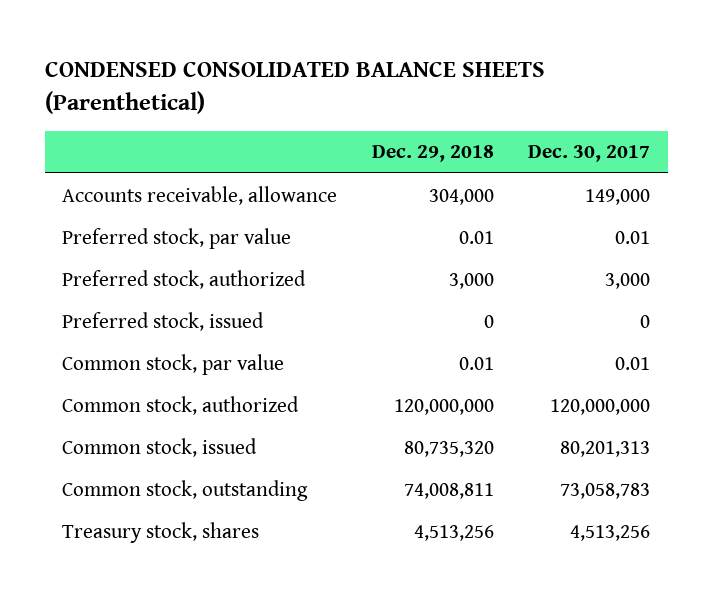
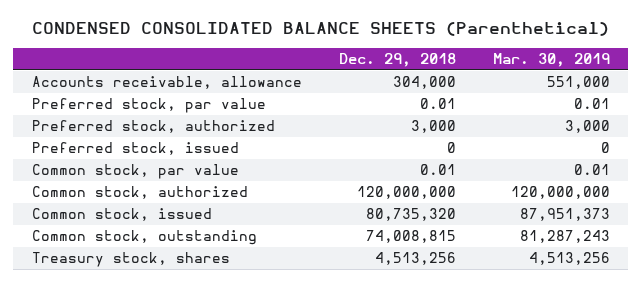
[528,145,651,163] Dec. 30, 2017 -> none
none -> [492,53,610,68] Mar. 30, 2019
[403,482,494,499] 74,008,811 -> [365,230,456,244] 74,008,815

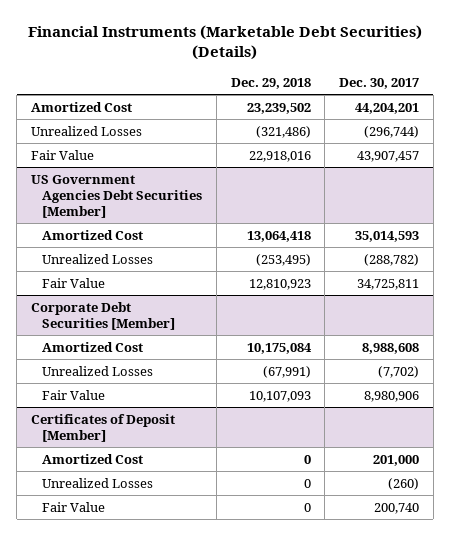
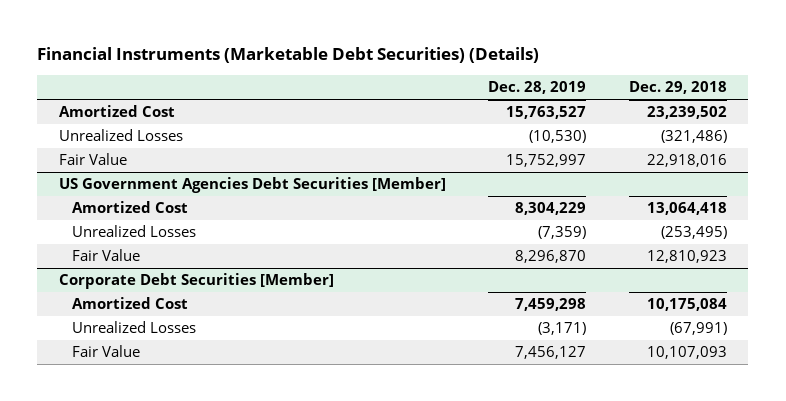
[338,77,419,89] Dec. 30, 2017 -> none
none -> [488,81,587,95] Dec. 28, 2019
[30,413,175,442] Certificates of Deposit [Member] -> none
[42,453,144,464] Amortized Cost -> none
[42,477,154,488] Unrealized Losses -> none
[42,501,106,512] Fair Value -> none

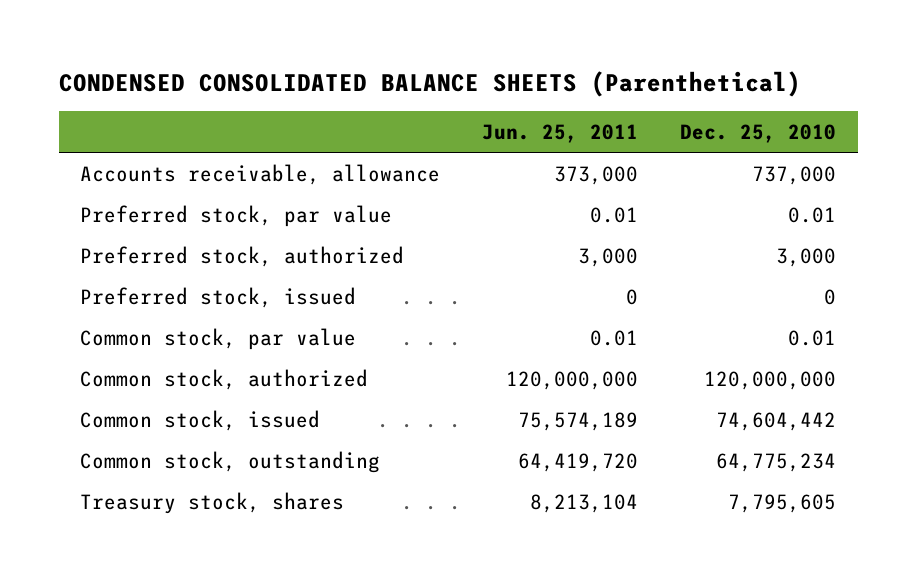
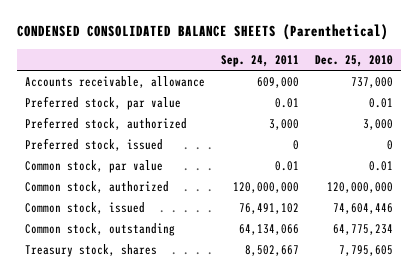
[482,124,639,144] Jun. 25, 2011 -> none
none -> [220,55,299,68] Sep. 24, 2011
[716,411,837,431] 74,604,442 -> [332,202,393,214] 74,604,446

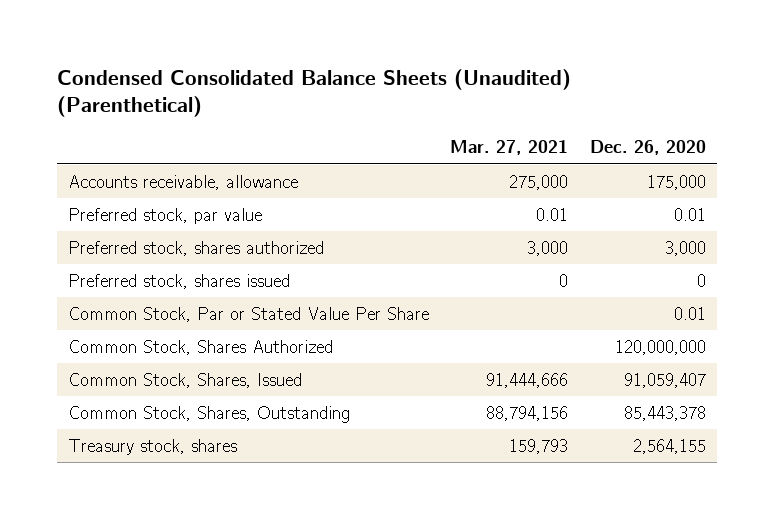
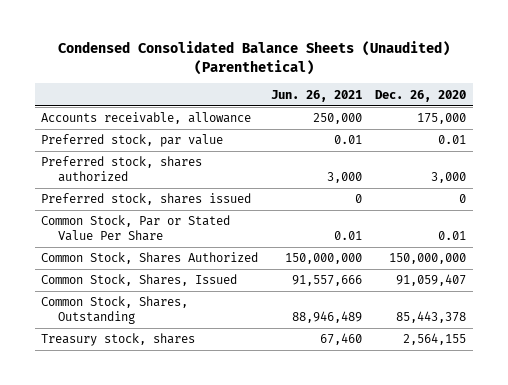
[450,139,569,155] Mar. 27, 2021 -> none
none -> [271,89,363,102] Jun. 26, 2021
[615,339,707,355] 120,000,000 -> [389,253,467,265] 150,000,000

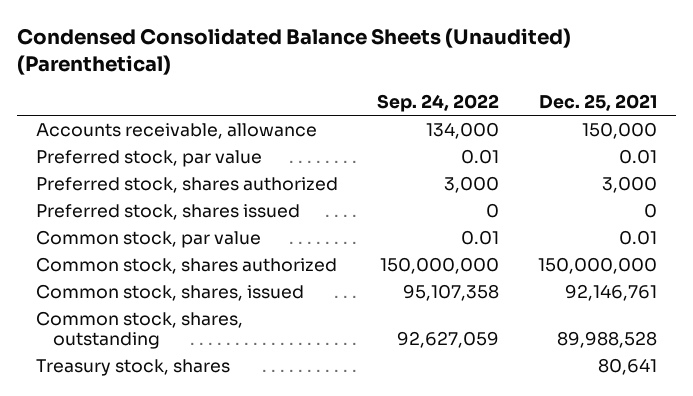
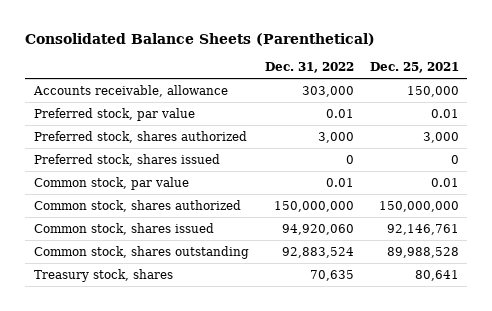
[16,27,571,76] Condensed Consolidated Balance Sheets (Unaudited) (Parenthetical) -> [25,32,376,46] Consolidated Balance Sheets (Parenthetical)
[376,94,499,113] Sep. 24, 2022 -> none
none -> [264,62,354,74] Dec. 31, 2022
[35,283,304,301] Common stock, shares, issued -> [33,222,214,235] Common stock, shares issued
[35,310,243,350] Common stock, shares, outstanding -> [33,245,249,259] Common stock, shares outstanding

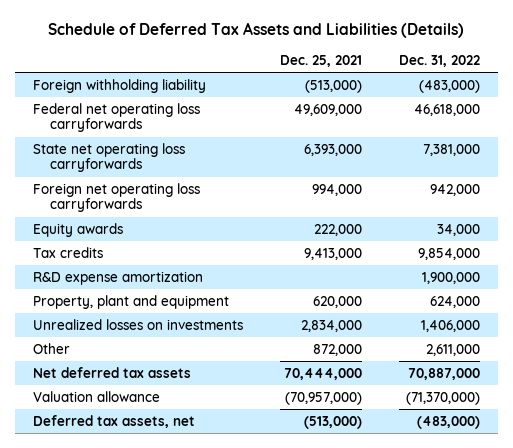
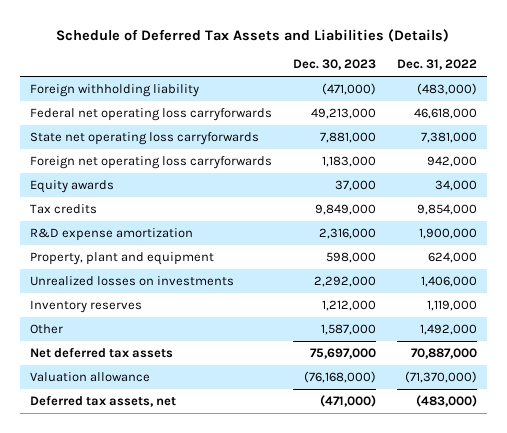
[279,55,362,68] Dec. 25, 2021 -> none
none -> [292,59,376,71] Dec. 30, 2023
none -> [30,299,143,313] Inventory reserves
[425,343,480,356] 2,611,000 -> [419,323,477,335] 1,492,000

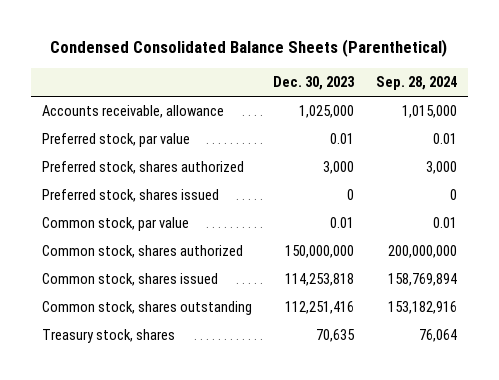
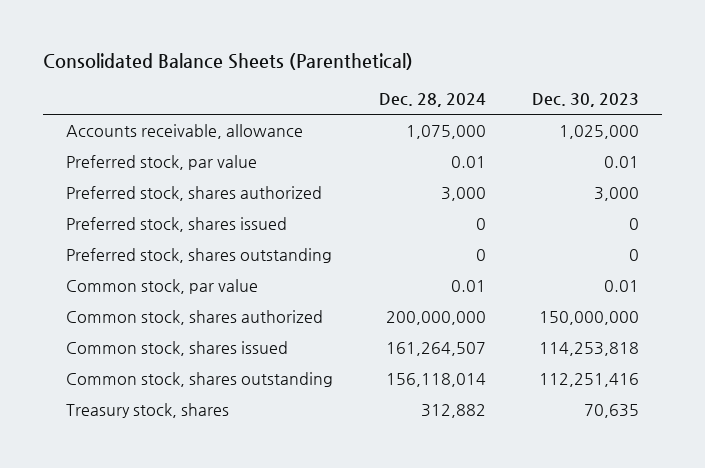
[50,39,448,58] Condensed Consolidated Balance Sheets (Parenthetical) -> [42,53,413,71] Consolidated Balance Sheets (Parenthetical)
[376,75,458,90] Sep. 28, 2024 -> none
none -> [378,93,486,108] Dec. 28, 2024
none -> [65,248,332,264] Preferred stock, shares outstanding

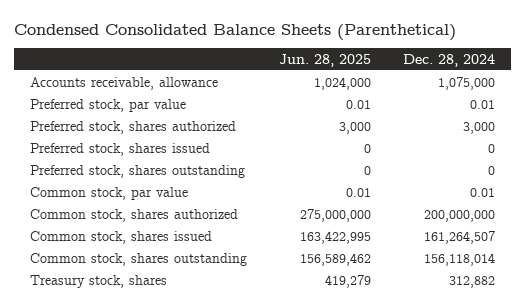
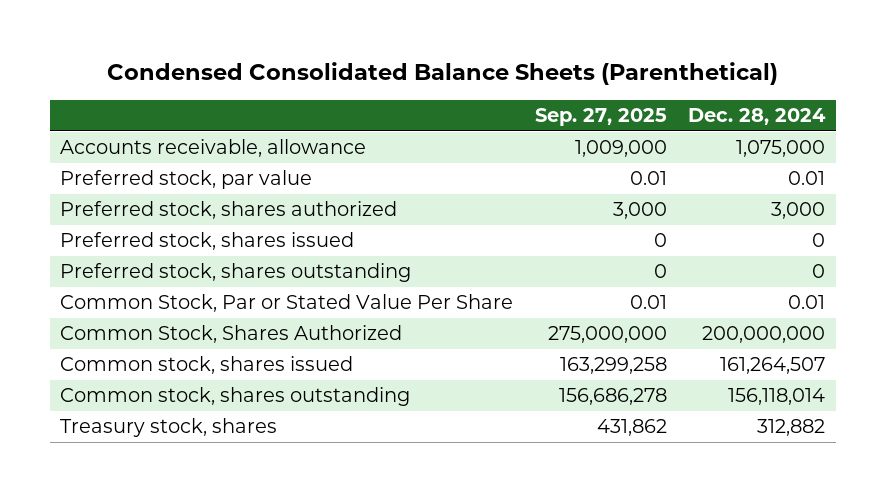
[279,53,372,67] Jun. 28, 2025 -> none
none -> [534,108,667,127] Sep. 27, 2025
[29,186,188,200] Common stock, par value -> [60,294,514,313] Common Stock, Par or Stated Value Per Share
[29,208,238,222] Common stock, shares authorized -> [60,325,403,344] Common Stock, Shares Authorized

